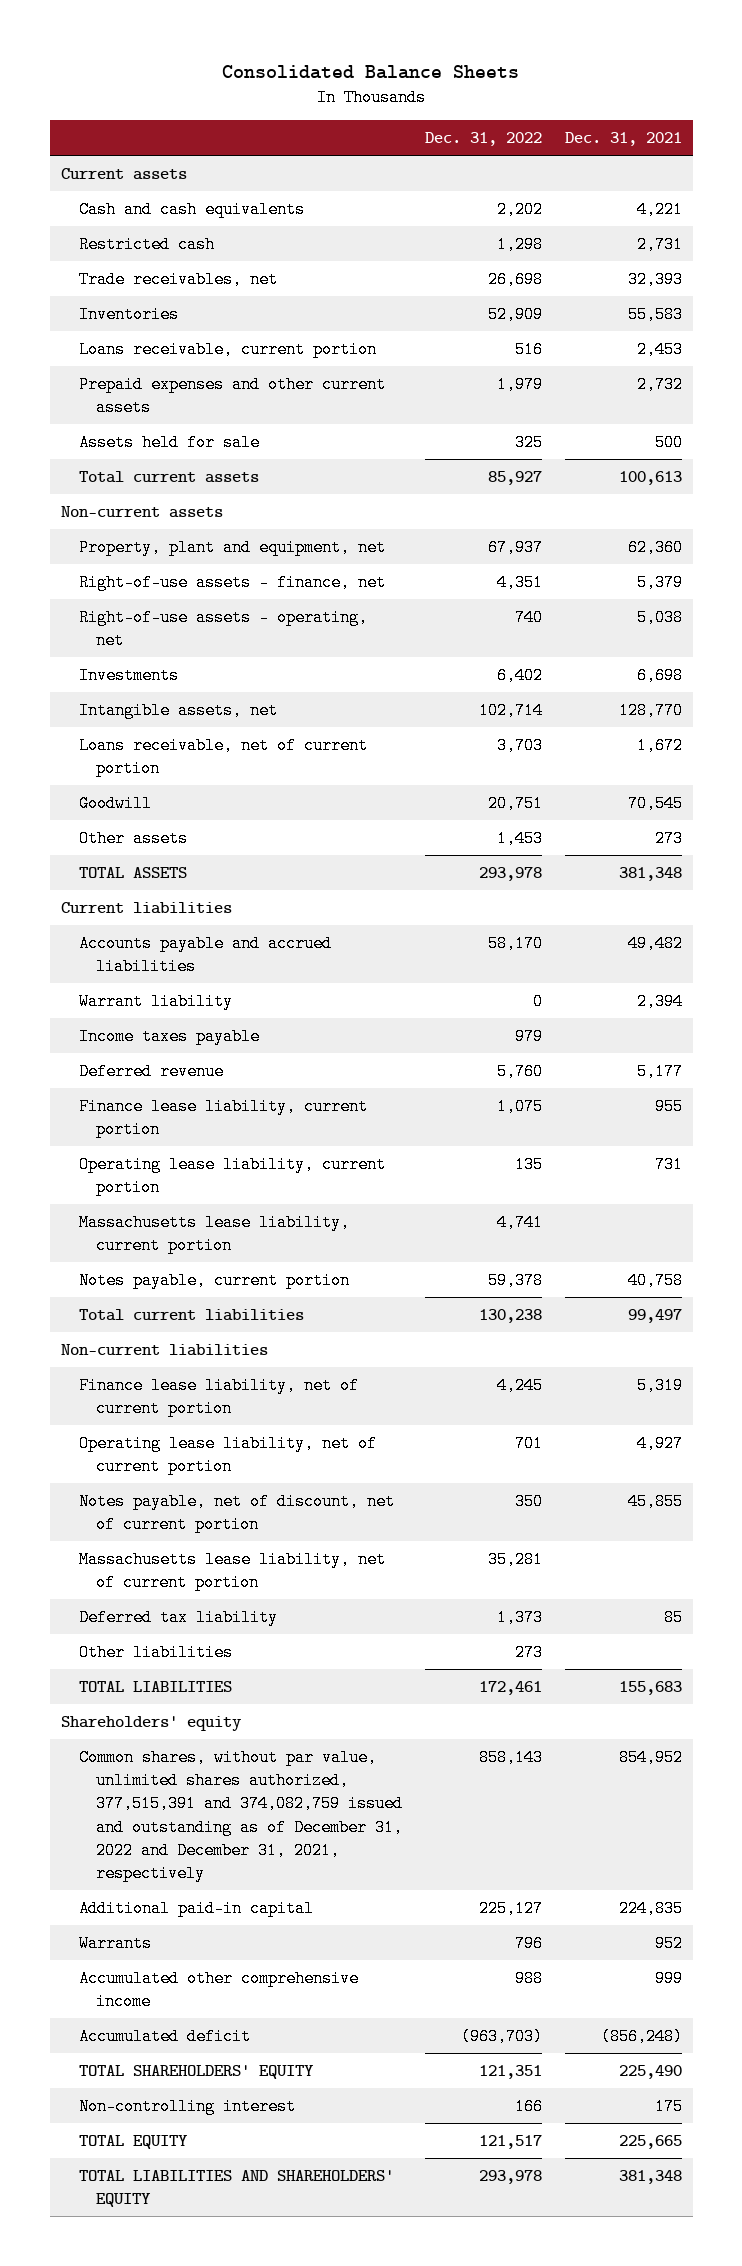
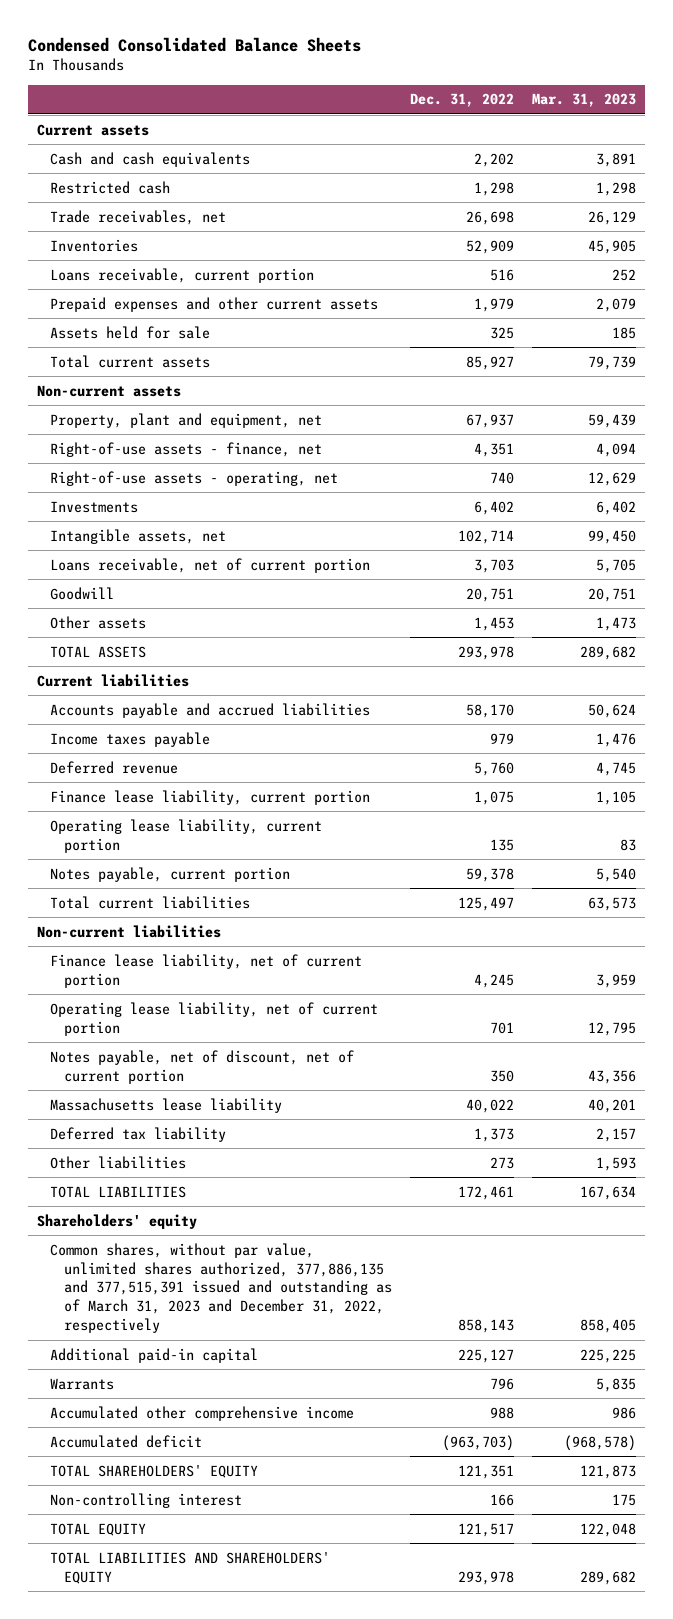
[222,64,520,79] Consolidated Balance Sheets -> [27,36,361,52] Condensed Consolidated Balance Sheets
[564,132,682,147] Dec. 31, 2021 -> none
none -> [531,93,636,108] Mar. 31, 2023
[78,993,233,1011] Warrant liability -> none
[78,1214,350,1255] Massachusetts lease liability, current portion -> none
[478,1309,542,1324] 130,238 -> [457,896,514,911] 125,497
[78,1551,386,1592] Massachusetts lease liability, net of current portion -> [50,1097,283,1113] Massachusetts lease liability
[487,1551,543,1569] 35,281 -> [465,1098,514,1113] 40,022
[78,1749,404,1882] Common shares, without par value, unlimited shares authorized, 377,515,391 and 374,082,759 issued and outstanding as of December 31, 2022 and December 31, 2021, respectively -> [50,1242,392,1334] Common shares, without par value, unlimited shares authorized, 377,886,135 and 377,515,391 issued and outstanding as of March 31, 2023 and December 31, 2022, respectively

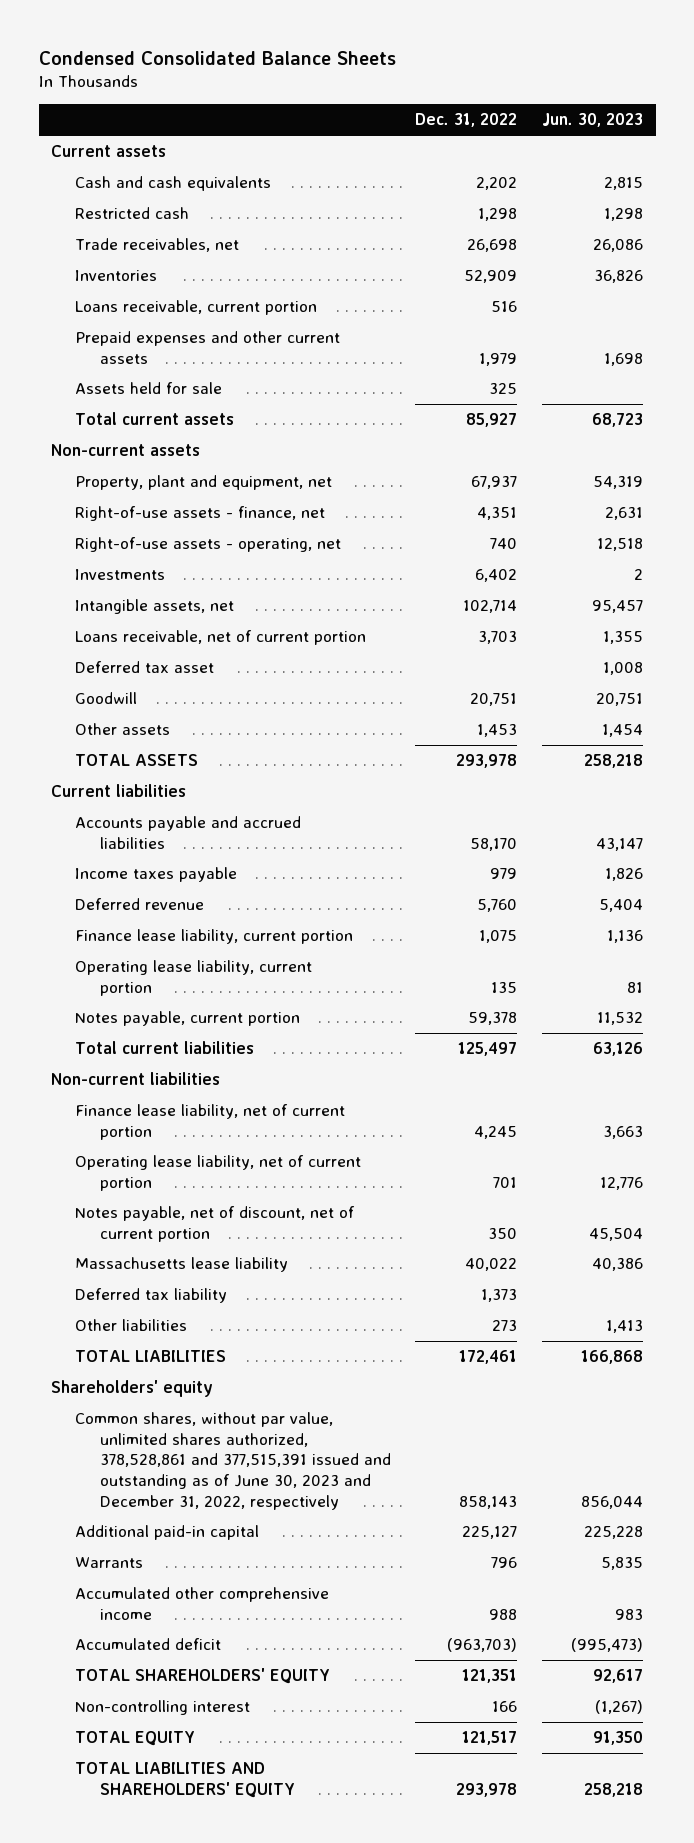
[531,93,636,108] Mar. 31, 2023 -> none
none -> [542,113,644,128] Jun. 30, 2023
none -> [75,661,215,674] Deferred tax asset
[50,1242,392,1334] Common shares, without par value, unlimited shares authorized, 377,886,135 and 377,515,391 issued and outstanding as of March 31, 2023 and December 31, 2022, respectively -> [75,1412,391,1510] Common shares, without par value, unlimited shares authorized, 378,528,861 and 377,515,391 issued and outstanding as of June 30, 2023 and December 31, 2022, respectively

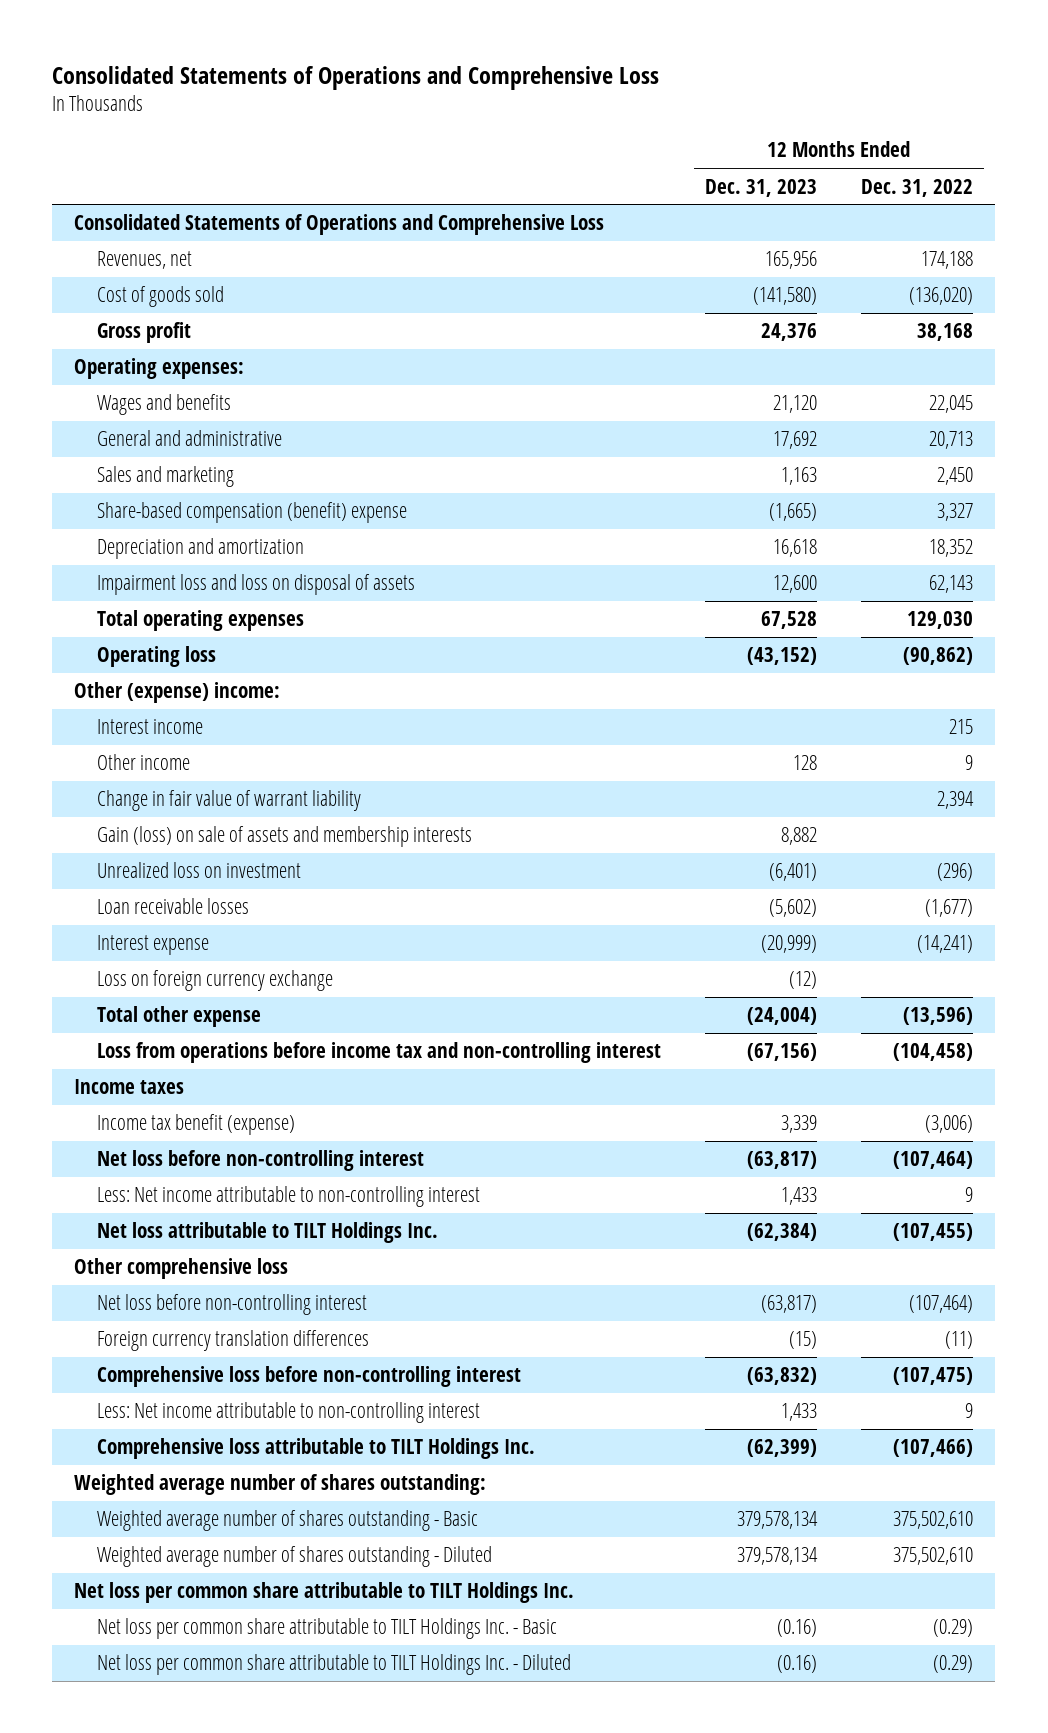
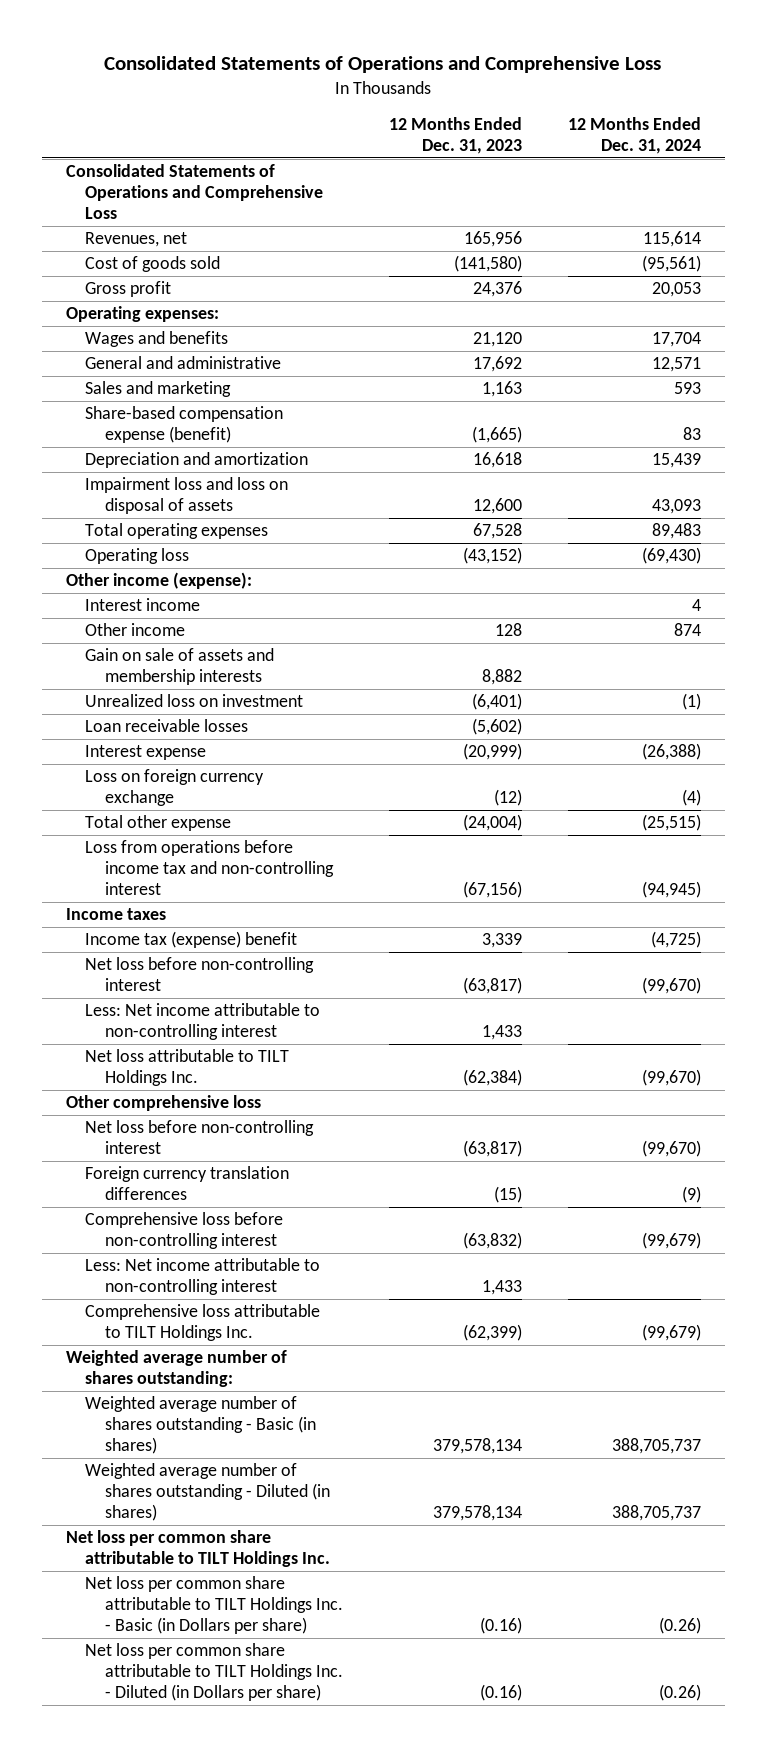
[861,178,974,197] Dec. 31, 2022 -> none
none -> [568,117,702,154] 12 Months Ended Dec. 31, 2024
[97,502,408,524] Share-based compensation (benefit) expense -> [85,406,284,444] Share-based compensation expense (benefit)
[74,682,281,704] Other (expense) income: -> [65,572,252,590] Other income (expense):
[97,790,362,812] Change in fair value of warrant liability -> none
[97,826,473,848] Gain (loss) on sale of assets and membership interests -> [85,648,275,686] Gain on sale of assets and membership interests
[97,1114,296,1136] Income tax benefit (expense) -> [85,931,298,949] Income tax (expense) benefit
[97,1510,479,1532] Weighted average number of shares outstanding - Basic -> [85,1396,317,1454] Weighted average number of shares outstanding - Basic (in shares)
[97,1546,493,1568] Weighted average number of shares outstanding - Diluted -> [85,1463,331,1521] Weighted average number of shares outstanding - Diluted (in shares)
[97,1618,558,1640] Net loss per common share attributable to TILT Holdings Inc. - Basic -> [85,1576,344,1634] Net loss per common share attributable to TILT Holdings Inc. - Basic (in Dollars per share)
[97,1654,572,1676] Net loss per common share attributable to TILT Holdings Inc. - Diluted -> [85,1643,344,1701] Net loss per common share attributable to TILT Holdings Inc. - Diluted (in Dollars per share)

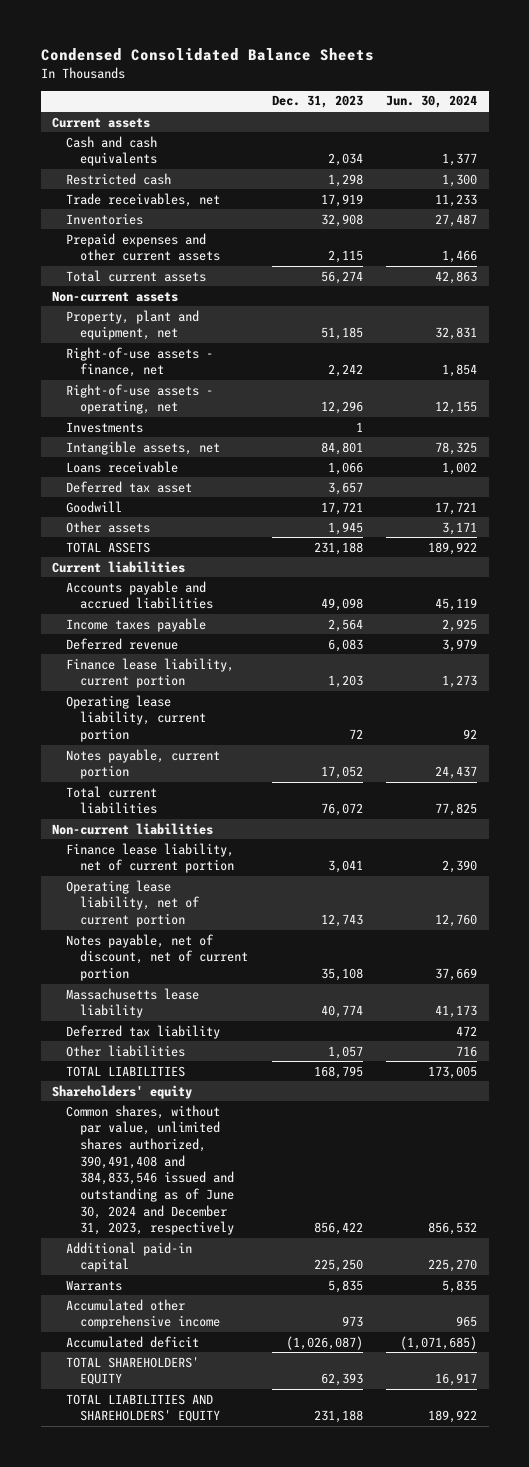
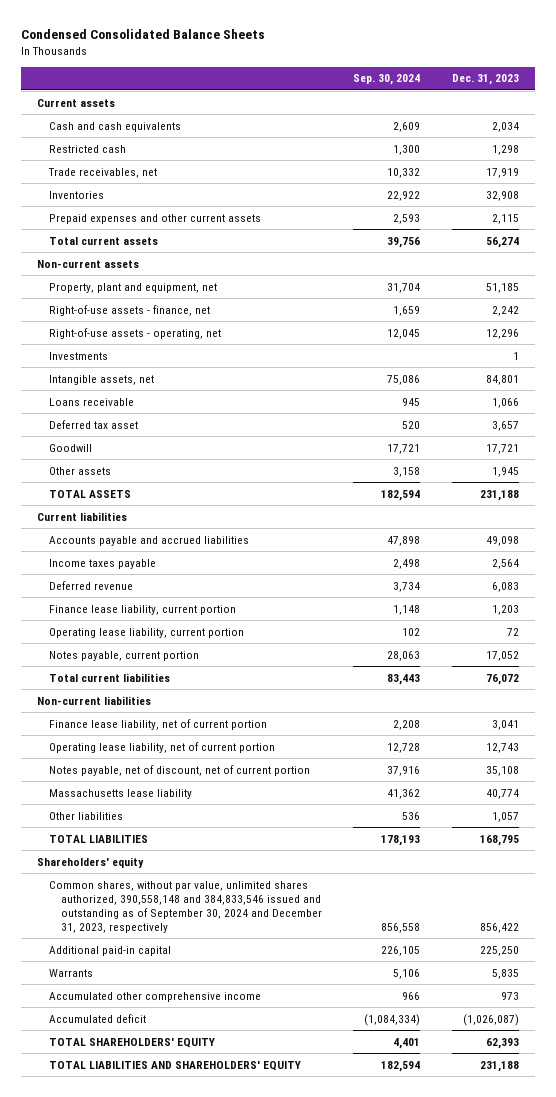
[385,95,477,109] Jun. 30, 2024 -> none
none -> [353,74,421,86] Sep. 30, 2024
[66,1024,221,1039] Deferred tax liability -> none
[66,1104,235,1236] Common shares, without par value, unlimited shares authorized, 390,491,408 and 384,833,546 issued and outstanding as of June 30, 2024 and December 31, 2023, respectively -> [48,880,322,933] Common shares, without par value, unlimited shares authorized, 390,558,148 and 384,833,546 issued and outstanding as of September 30, 2024 and December 31, 2023, respectively

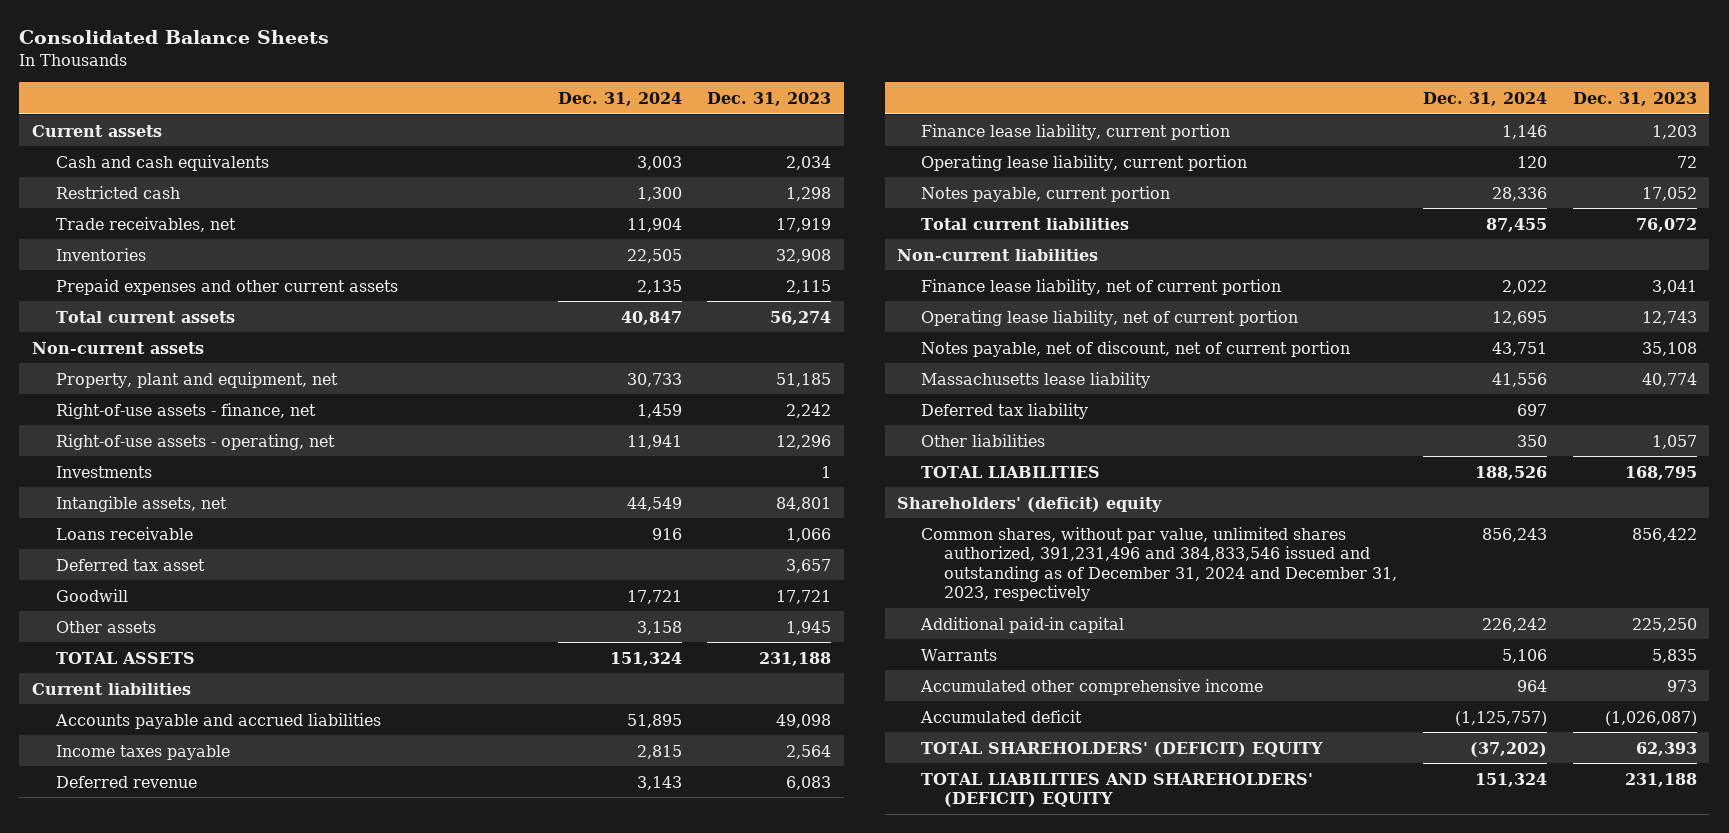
[21,29,266,40] Condensed Consolidated Balance Sheets -> [19,30,330,45] Consolidated Balance Sheets
[353,74,421,86] Sep. 30, 2024 -> none
none -> [557,91,682,106] Dec. 31, 2024
none -> [920,402,1088,419] Deferred tax liability
[37,856,145,868] Shareholders' equity -> [897,496,1163,512] Shareholders' (deficit) equity
[48,880,322,933] Common shares, without par value, unlimited shares authorized, 390,558,148 and 384,833,546 issued and outstanding as of September 30, 2024 and December 31, 2023, respectively -> [920,526,1398,602] Common shares, without par value, unlimited shares authorized, 391,231,496 and 384,833,546 issued and outstanding as of December 31, 2024 and December 31, 2023, respectively
[48,1037,215,1048] TOTAL SHAREHOLDERS' EQUITY -> [920,741,1323,757] TOTAL SHAREHOLDERS' (DEFICIT) EQUITY
[48,1060,301,1071] TOTAL LIABILITIES AND SHAREHOLDERS' EQUITY -> [920,772,1313,808] TOTAL LIABILITIES AND SHAREHOLDERS' (DEFICIT) EQUITY

